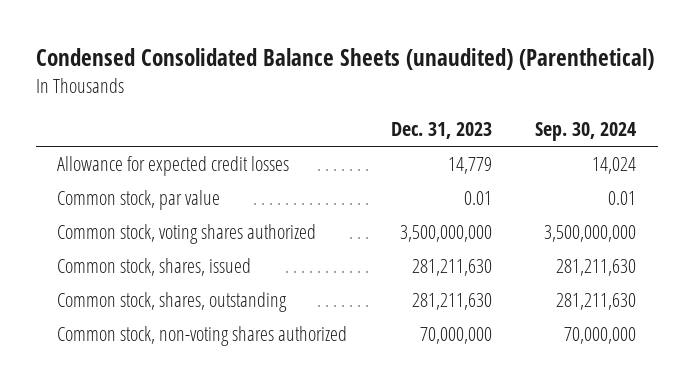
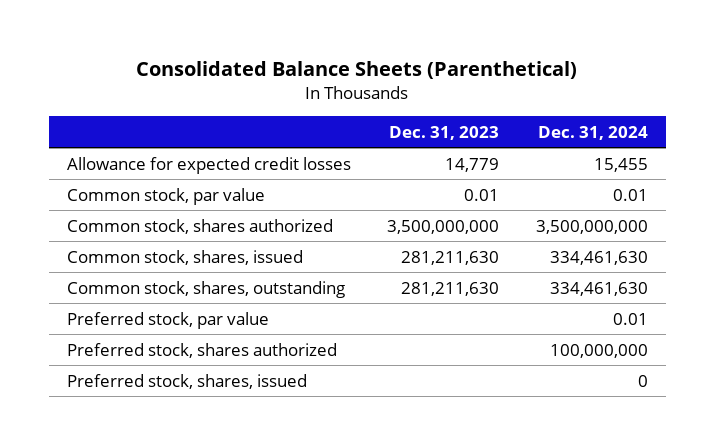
[35,48,654,71] Condensed Consolidated Balance Sheets (unaudited) (Parenthetical) -> [136,60,578,79] Consolidated Balance Sheets (Parenthetical)
[534,122,636,142] Sep. 30, 2024 -> none
none -> [537,125,648,140] Dec. 31, 2024
[57,224,317,245] Common stock, voting shares authorized -> [67,218,334,234] Common stock, shares authorized
[57,326,348,347] Common stock, non-voting shares authorized -> none
none -> [67,311,270,329] Preferred stock, par value
none -> [67,342,338,358] Preferred stock, shares authorized
none -> [67,373,308,389] Preferred stock, shares, issued

